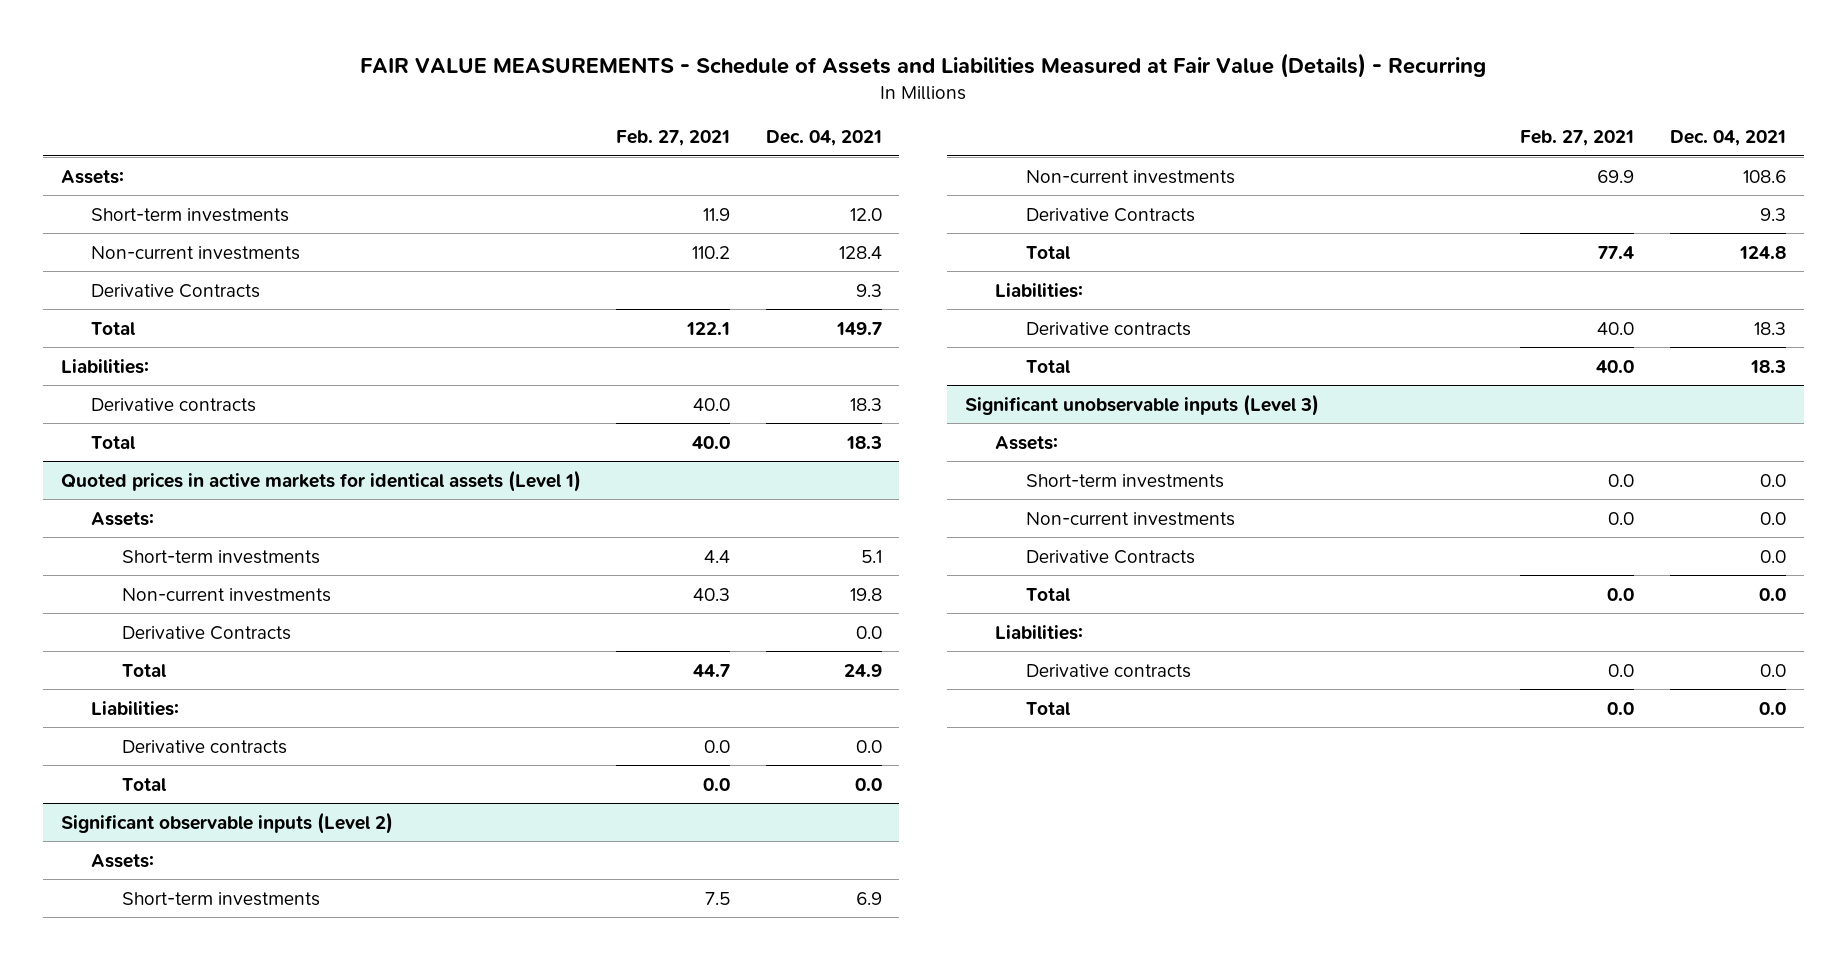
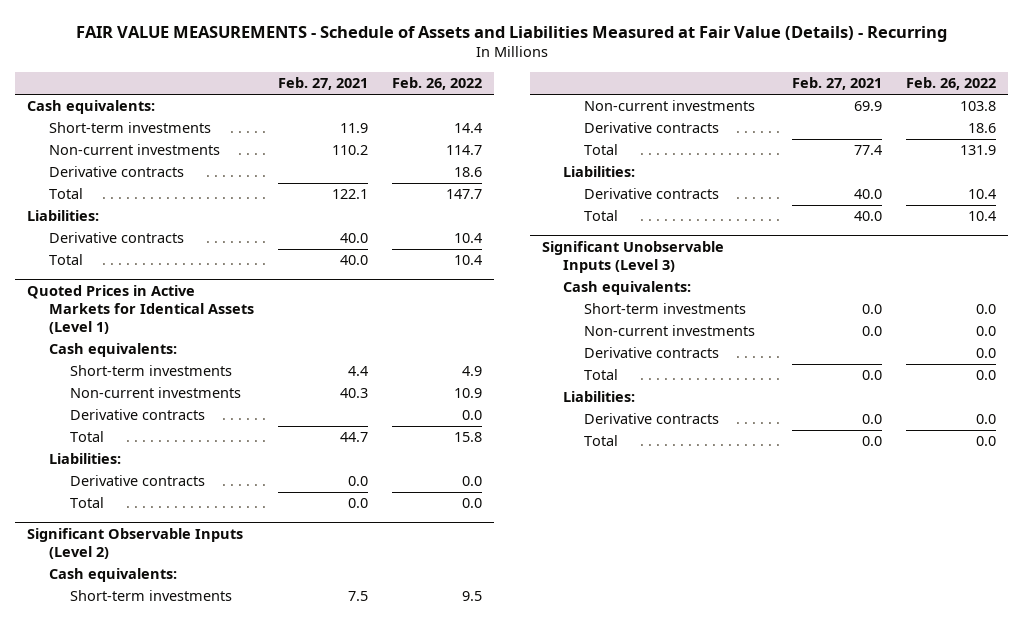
[765,130,882,147] Dec. 04, 2021 -> none
none -> [391,77,482,91] Feb. 26, 2022
[60,169,124,184] Assets: -> none
none -> [27,100,156,115] Cash equivalents:
[91,283,261,298] Derivative Contracts -> [48,166,184,178] Derivative contracts
[91,511,155,526] Assets: -> none
[60,469,581,492] Quoted prices in active markets for identical assets (Level 1) -> [27,285,254,335] Quoted Prices in Active Markets for Identical Assets (Level 1)
none -> [48,343,177,358] Cash equivalents:
[121,625,291,640] Derivative Contracts -> [70,409,206,421] Derivative contracts
[91,853,155,868] Assets: -> none
[60,811,393,834] Significant observable inputs (Level 2) -> [27,528,244,560] Significant Observable Inputs (Level 2)
none -> [48,568,177,583] Cash equivalents:
[1025,207,1195,222] Derivative Contracts -> [584,122,720,134] Derivative contracts
[995,435,1059,450] Assets: -> none
[964,393,1319,416] Significant unobservable inputs (Level 3) -> [541,241,724,274] Significant Unobservable Inputs (Level 3)
none -> [563,281,692,296] Cash equivalents:
[1025,549,1195,564] Derivative Contracts -> [584,347,720,359] Derivative contracts

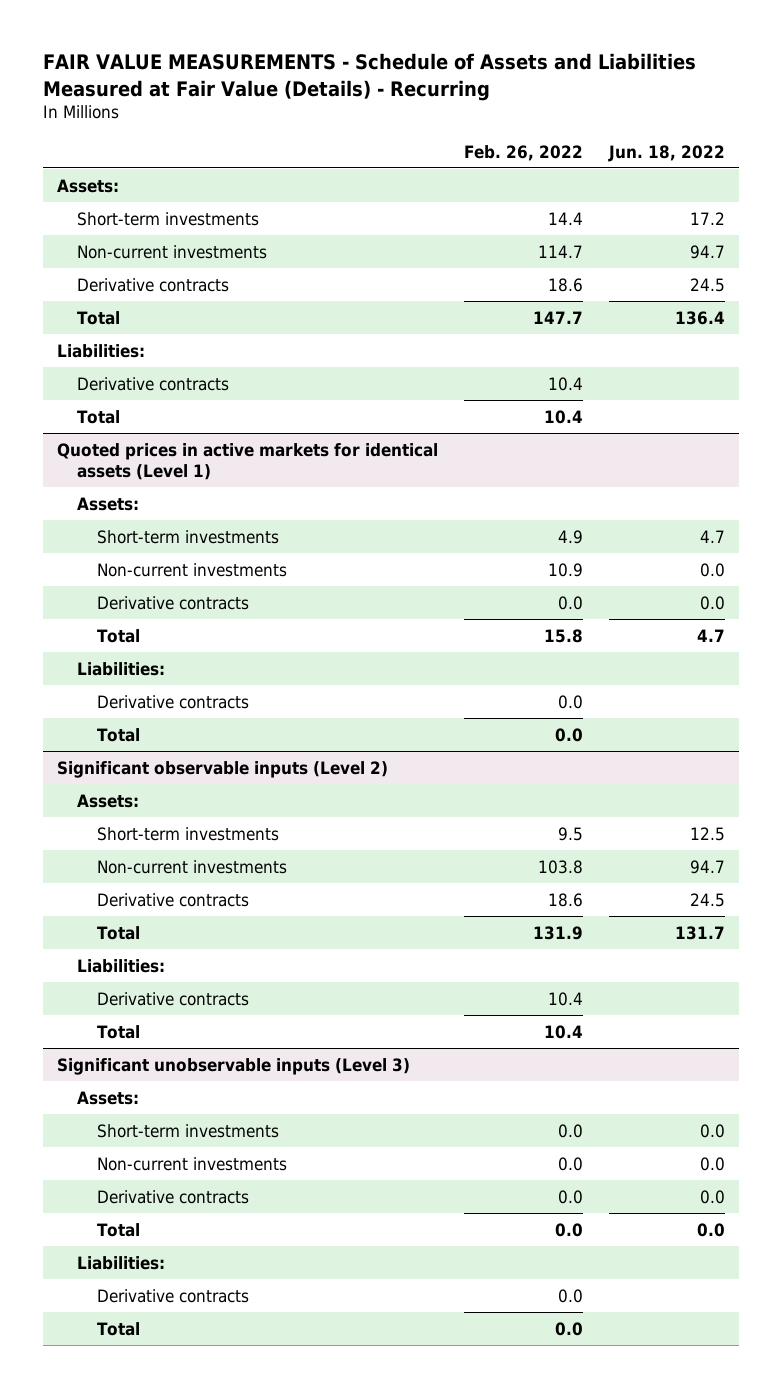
[277,77,368,91] Feb. 27, 2021 -> none
none -> [608,144,726,162] Jun. 18, 2022
[27,100,156,115] Cash equivalents: -> none
none -> [56,178,119,193] Assets:
[48,343,177,358] Cash equivalents: -> none
[27,285,254,335] Quoted Prices in Active Markets for Identical Assets (Level 1) -> [56,442,438,480] Quoted prices in active markets for identical assets (Level 1)
none -> [76,496,139,511] Assets:
[48,568,177,583] Cash equivalents: -> none
[27,528,244,560] Significant Observable Inputs (Level 2) -> [56,760,388,778] Significant observable inputs (Level 2)
none -> [76,793,139,808] Assets:
[563,281,692,296] Cash equivalents: -> none
[541,241,724,274] Significant Unobservable Inputs (Level 3) -> [56,1057,410,1075] Significant unobservable inputs (Level 3)
none -> [76,1090,139,1105] Assets:

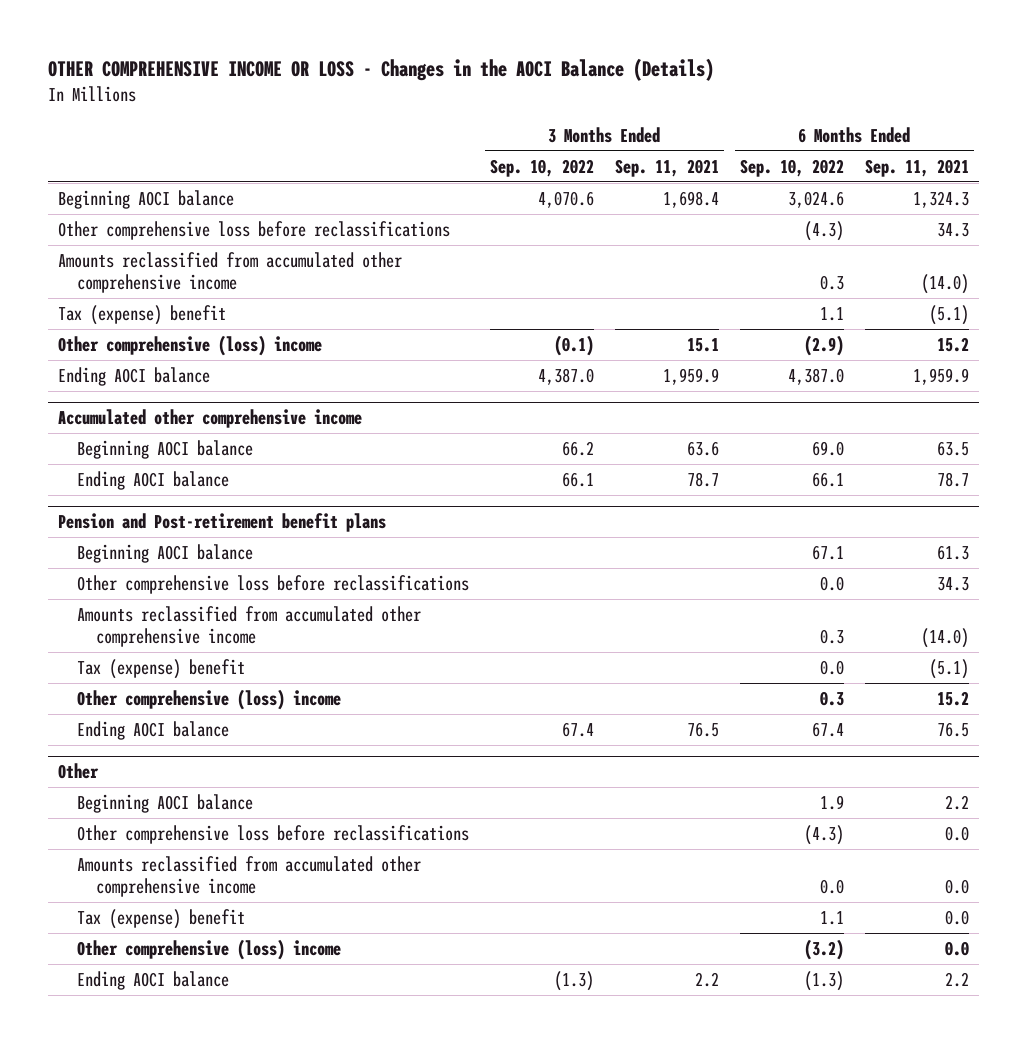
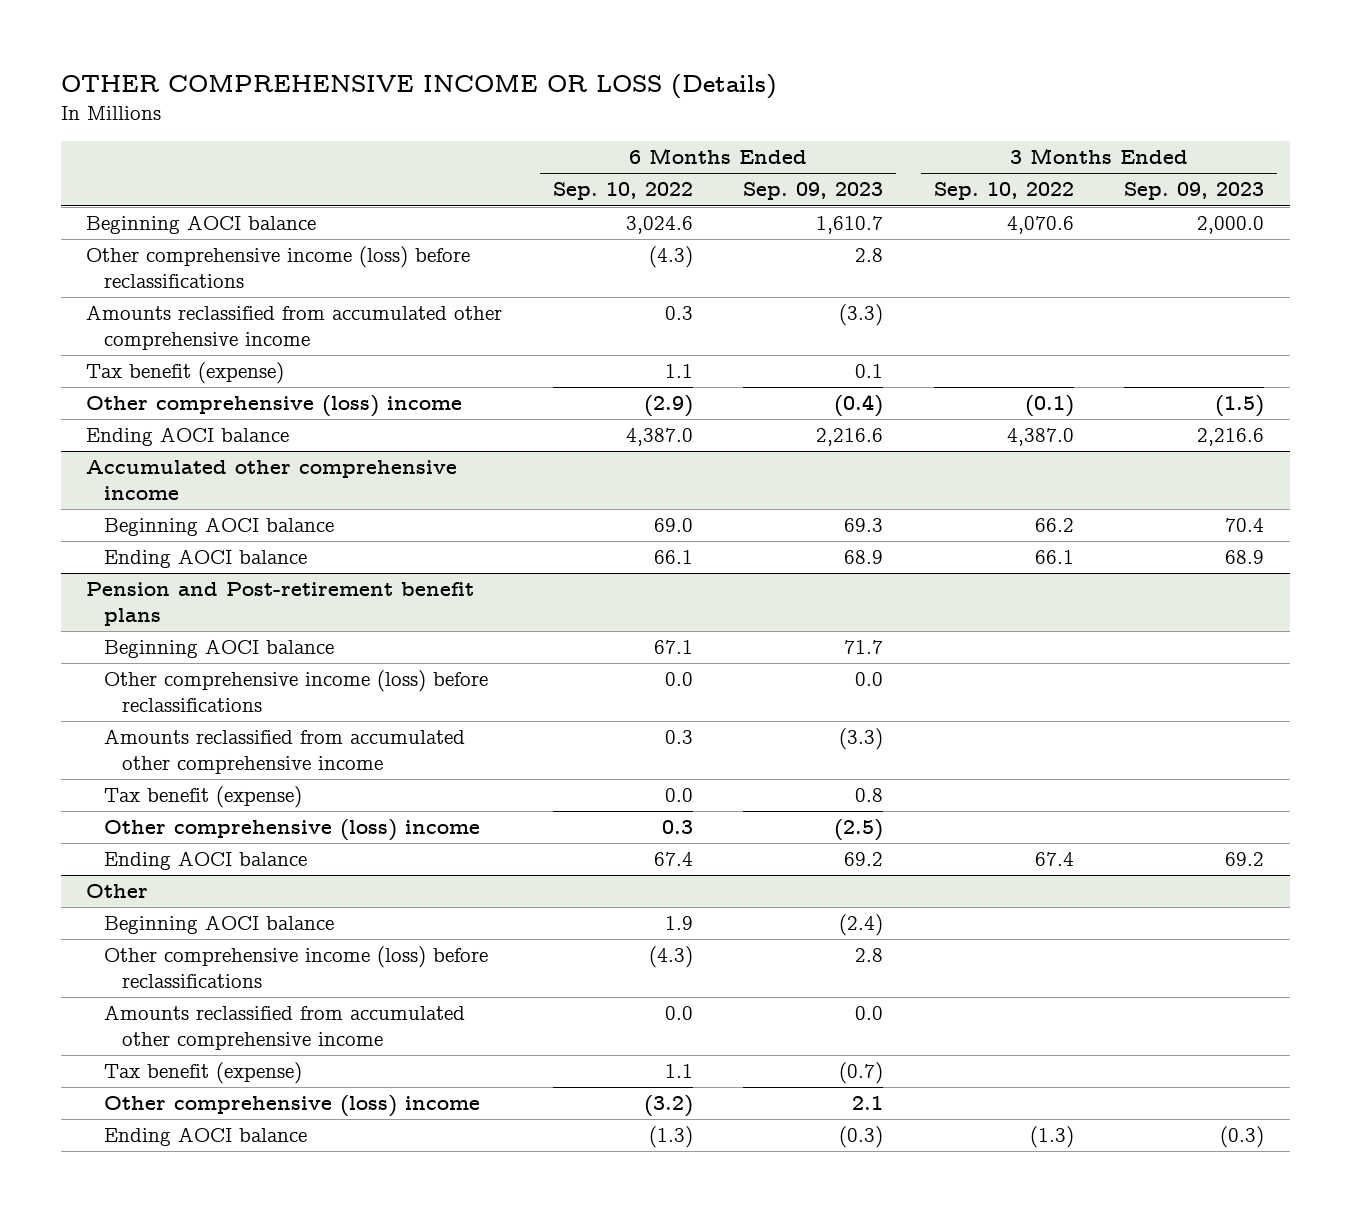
[47,58,714,82] OTHER COMPREHENSIVE INCOME OR LOSS - Changes in the AOCI Balance (Details) -> [60,74,777,100] OTHER COMPREHENSIVE INCOME OR LOSS (Details)
[614,158,719,177] Sep. 11, 2021 -> none
[864,158,969,177] Sep. 11, 2021 -> none
none -> [743,182,884,201] Sep. 09, 2023
none -> [1124,182,1265,201] Sep. 09, 2023
[58,220,451,240] Other comprehensive loss before reclassifications -> [85,246,470,289] Other comprehensive income (loss) before reclassifications
[58,304,227,325] Tax (expense) benefit -> [85,362,284,385] Tax benefit (expense)
[77,574,470,594] Other comprehensive loss before reclassifications -> [103,670,488,713] Other comprehensive income (loss) before reclassifications
[77,658,246,679] Tax (expense) benefit -> [103,786,302,809] Tax benefit (expense)
[77,824,470,844] Other comprehensive loss before reclassifications -> [103,946,488,989] Other comprehensive income (loss) before reclassifications
[77,908,246,929] Tax (expense) benefit -> [103,1062,302,1085] Tax benefit (expense)

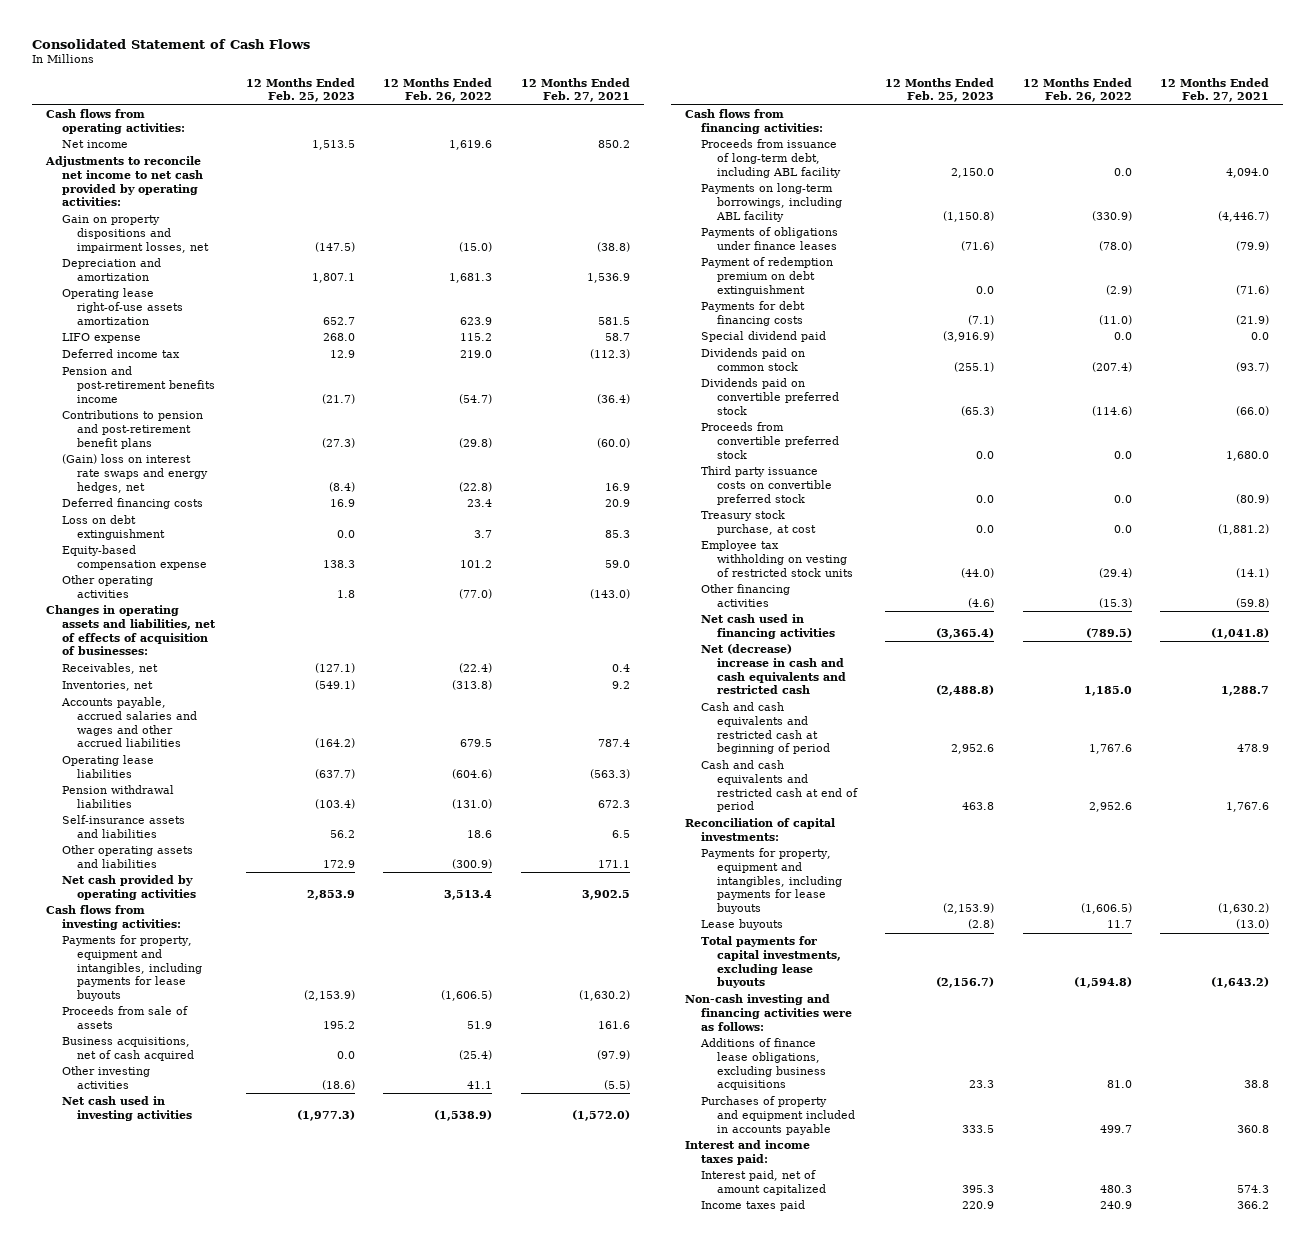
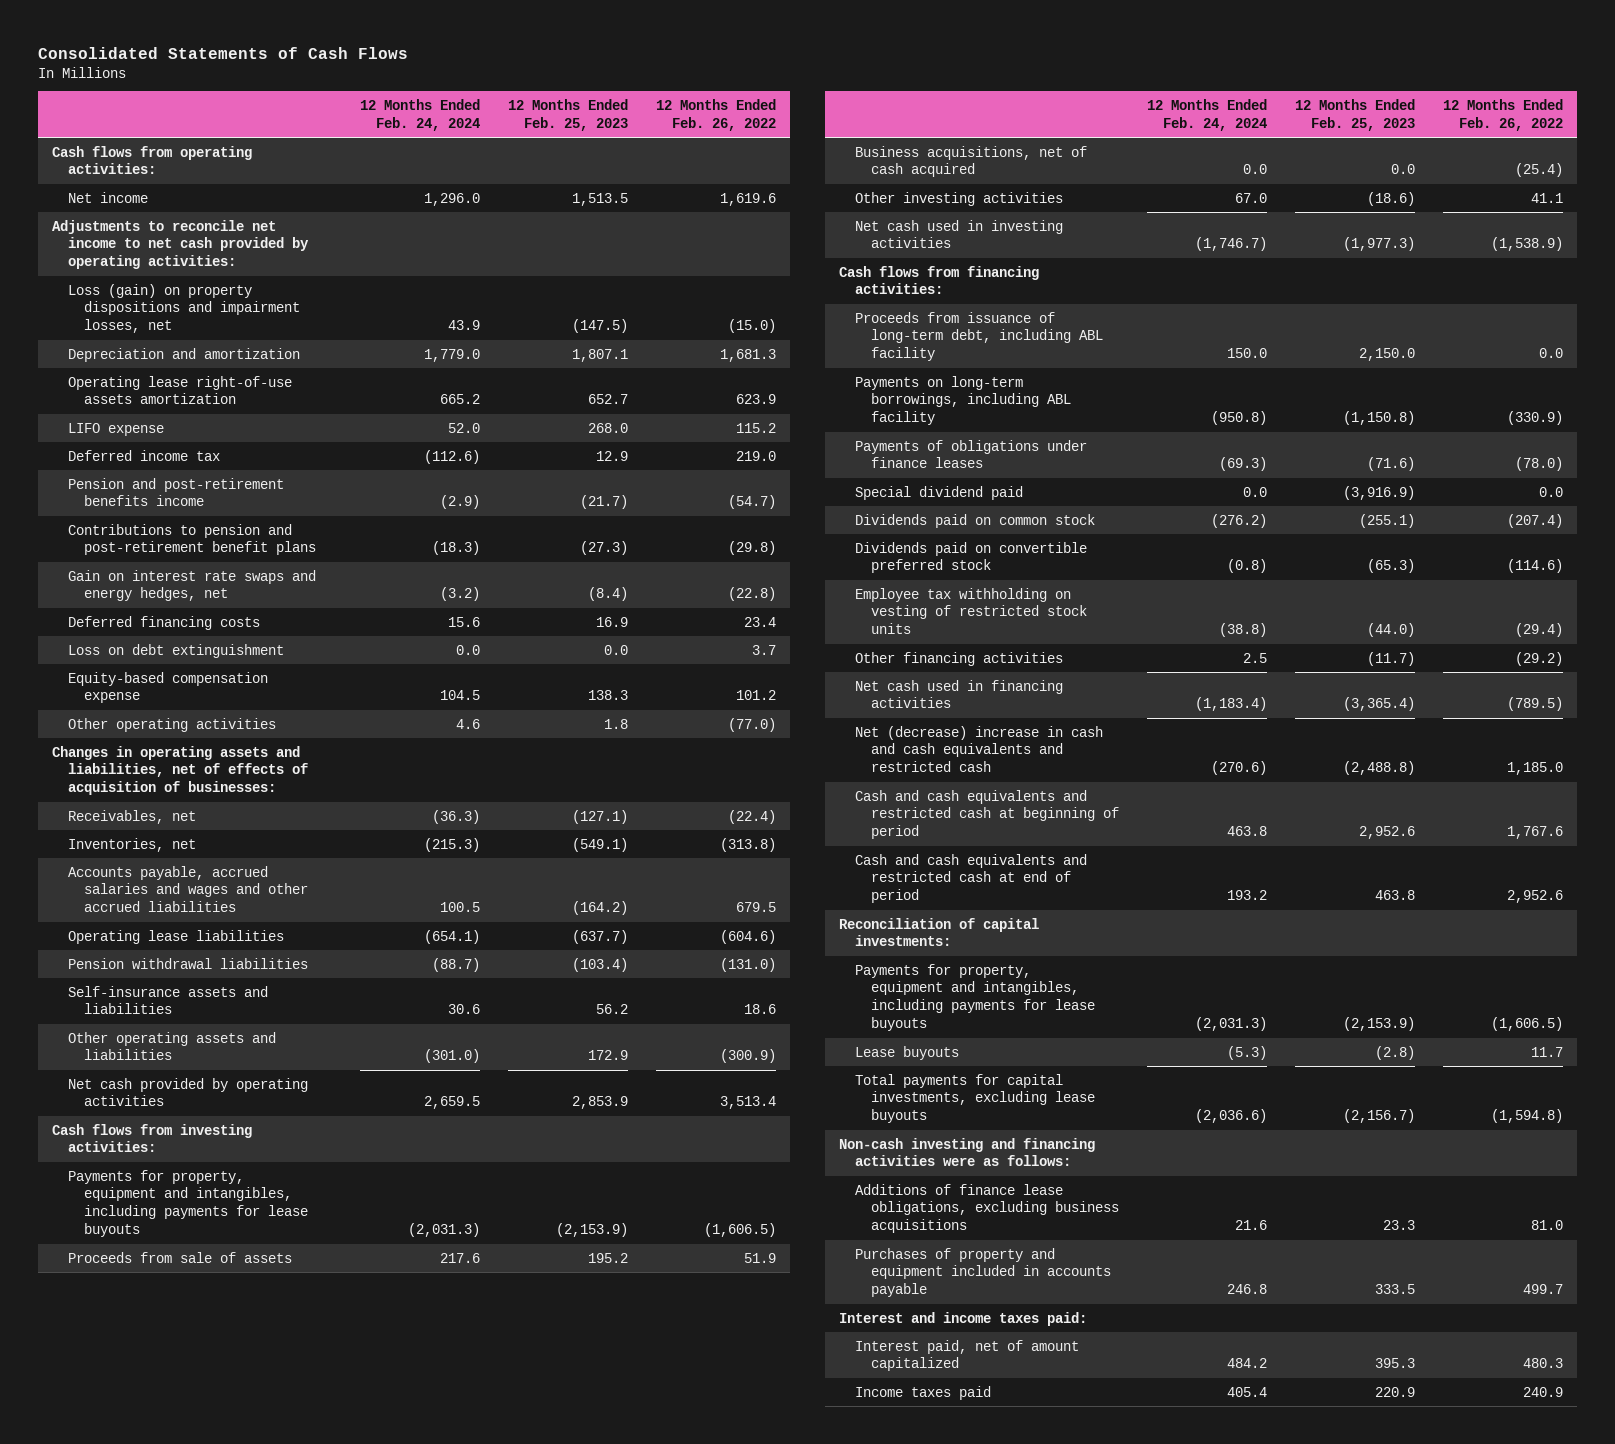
[31,38,310,49] Consolidated Statement of Cash Flows -> [37,47,408,60] Consolidated Statements of Cash Flows
[520,77,630,103] 12 Months Ended Feb. 27, 2021 -> none
none -> [360,99,481,131] 12 Months Ended Feb. 24, 2024
[61,215,210,253] Gain on property dispositions and impairment losses, net -> [67,283,301,334] Loss (gain) on property dispositions and impairment losses, net
[61,454,209,493] (Gain) loss on interest rate swaps and energy hedges, net -> [67,569,316,602] Gain on interest rate swaps and energy hedges, net
[701,257,834,296] Payment of redemption premium on debt extinguishment -> none
[701,301,806,326] Payments for debt financing costs -> none
[701,422,839,459] Proceeds from convertible preferred stock -> none
[701,466,832,505] Third party issuance costs on convertible preferred stock -> none
[701,510,816,535] Treasury stock purchase, at cost -> none
[968,597,995,608] (4.6) -> [1367,651,1416,666] (11.7)
[1098,597,1132,608] (15.3) -> [1515,651,1564,666] (29.2)

